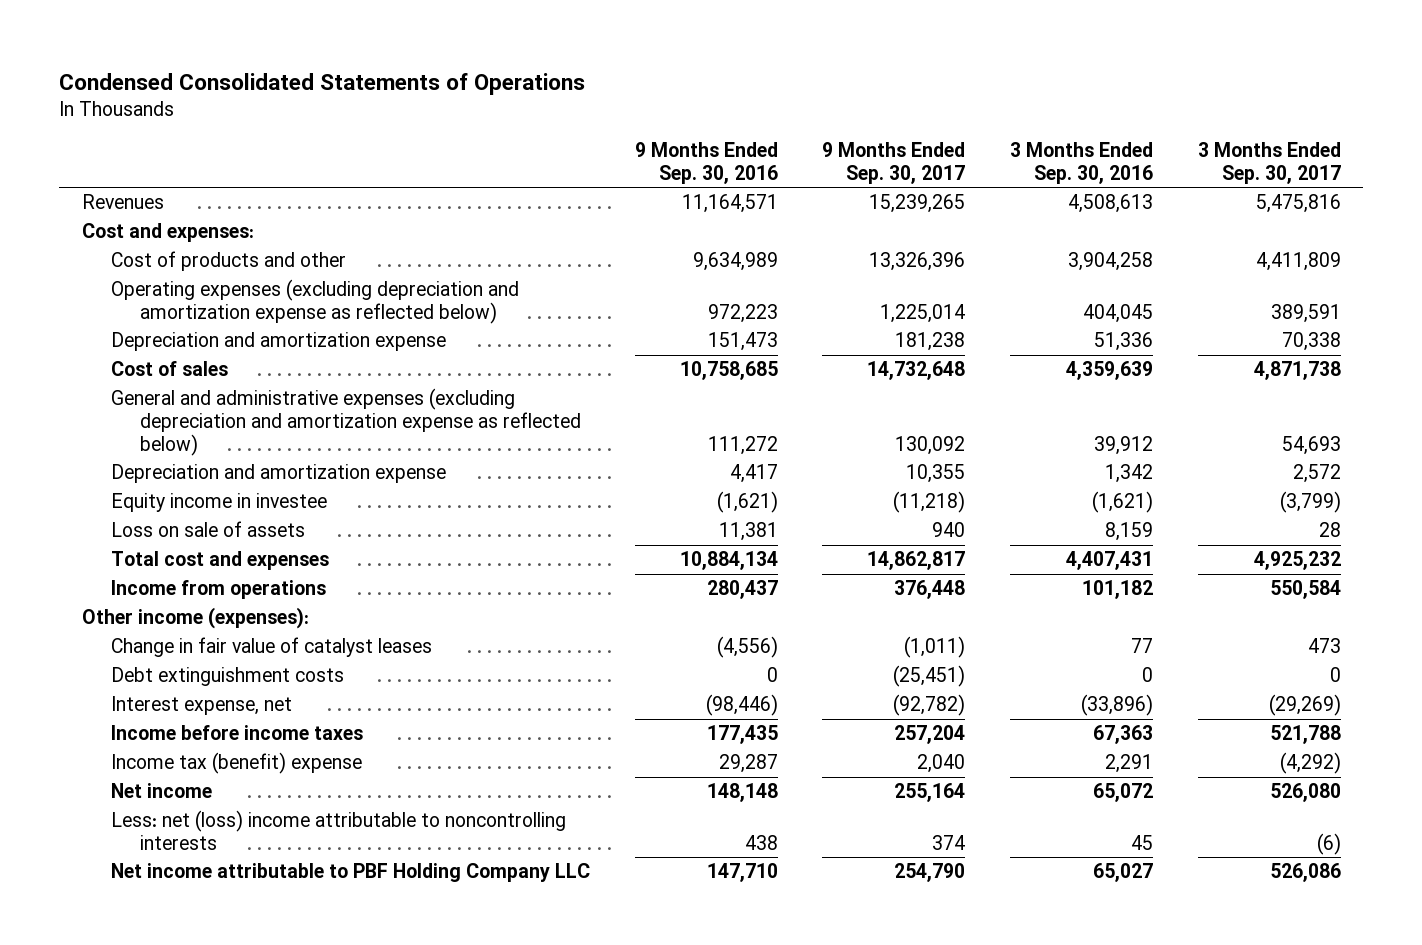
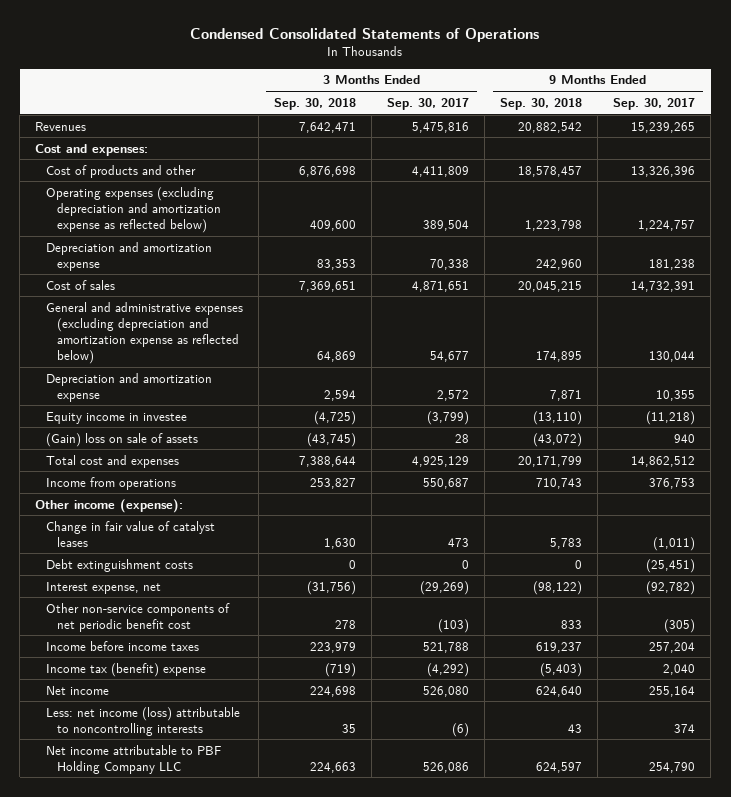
[634,142,778,184] 9 Months Ended Sep. 30, 2016 -> none
[1009,142,1153,184] 3 Months Ended Sep. 30, 2016 -> none
none -> [274,97,357,110] Sep. 30, 2018
none -> [500,97,583,110] Sep. 30, 2018
[880,303,966,323] 1,225,014 -> [638,219,696,231] 1,224,757
[1270,303,1341,323] 389,591 -> [423,219,470,231] 389,504
[867,361,966,381] 14,732,648 -> [631,280,696,292] 14,732,391
[1253,361,1341,381] 4,871,738 -> [412,280,470,292] 4,871,651
[895,435,966,455] 130,092 -> [649,351,696,363] 130,044
[1281,435,1341,455] 54,693 -> [430,351,470,363] 54,677
[110,521,305,538] Loss on sale of assets -> [46,432,199,447] (Gain) loss on sale of assets
[867,551,966,571] 14,862,817 -> [631,455,696,467] 14,862,512
[1253,551,1341,571] 4,925,232 -> [412,455,470,467] 4,925,129
[894,580,966,600] 376,448 -> [649,477,696,489] 376,753
[1269,580,1341,600] 550,584 -> [423,477,470,489] 550,687
[81,607,309,630] Other income (expenses): -> [35,498,184,513] Other income (expense):
none -> [46,602,231,632] Other non-service components of net periodic benefit cost
[110,810,566,850] Less: net (loss) income attributable to noncontrolling interests -> [46,706,241,736] Less: net income (loss) attributable to noncontrolling interests

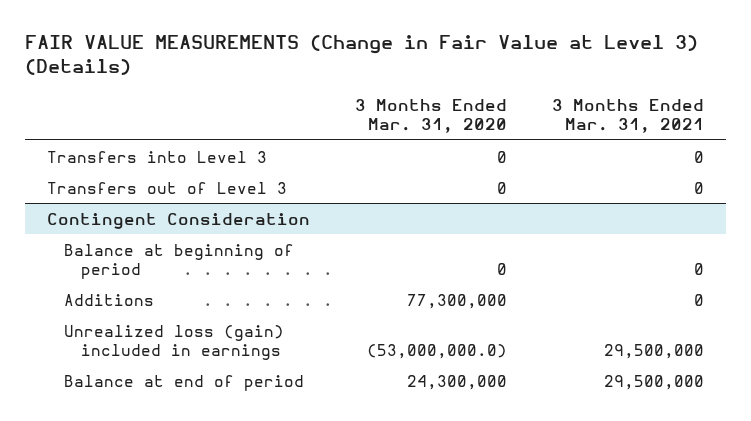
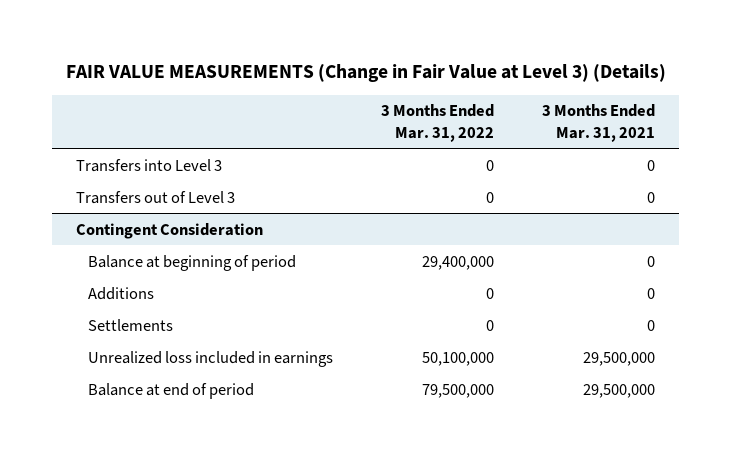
[354,98,507,133] 3 Months Ended Mar. 31, 2020 -> none
none -> [381,104,495,142] 3 Months Ended Mar. 31, 2022
none -> [88,318,174,331] Settlements
[64,324,285,360] Unrealized loss (gain) included in earnings -> [88,350,334,367] Unrealized loss included in earnings

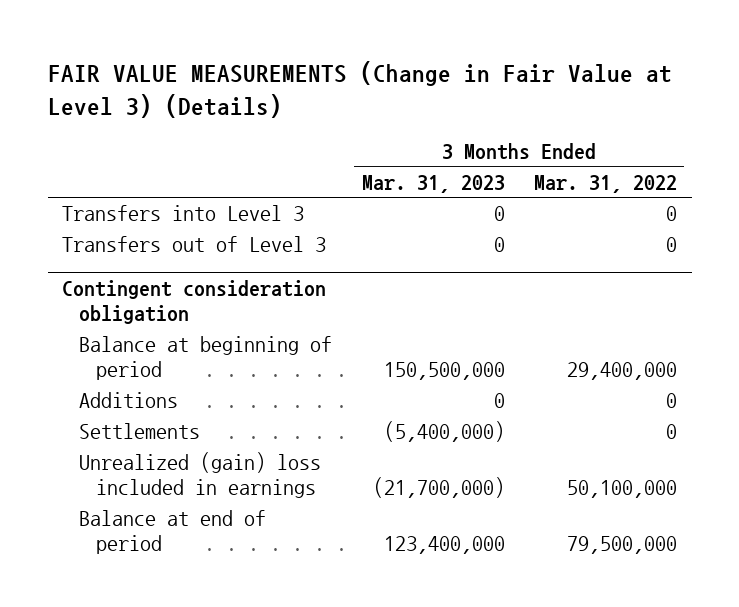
[542,104,656,142] 3 Months Ended Mar. 31, 2021 -> none
none -> [361,174,505,193] Mar. 31, 2023
[75,222,263,239] Contingent Consideration -> [62,279,327,324] Contingent consideration obligation
[88,350,334,367] Unrealized loss included in earnings -> [79,452,322,499] Unrealized (gain) loss included in earnings

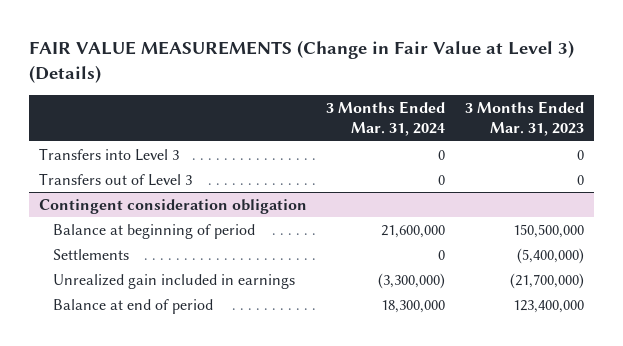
[533,174,677,193] Mar. 31, 2022 -> none
none -> [326,100,446,137] 3 Months Ended Mar. 31, 2024
[79,392,179,409] Additions -> none
[79,452,322,499] Unrealized (gain) loss included in earnings -> [53,273,296,289] Unrealized gain included in earnings

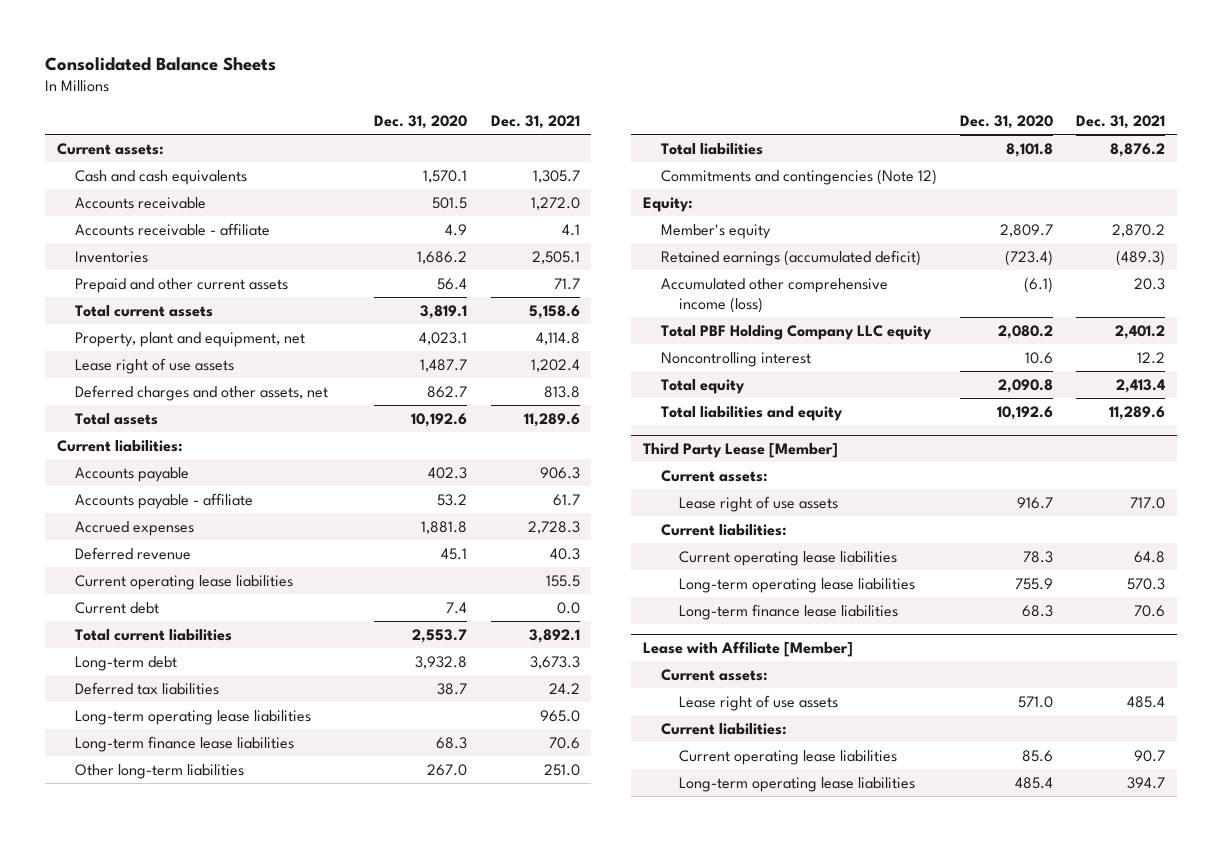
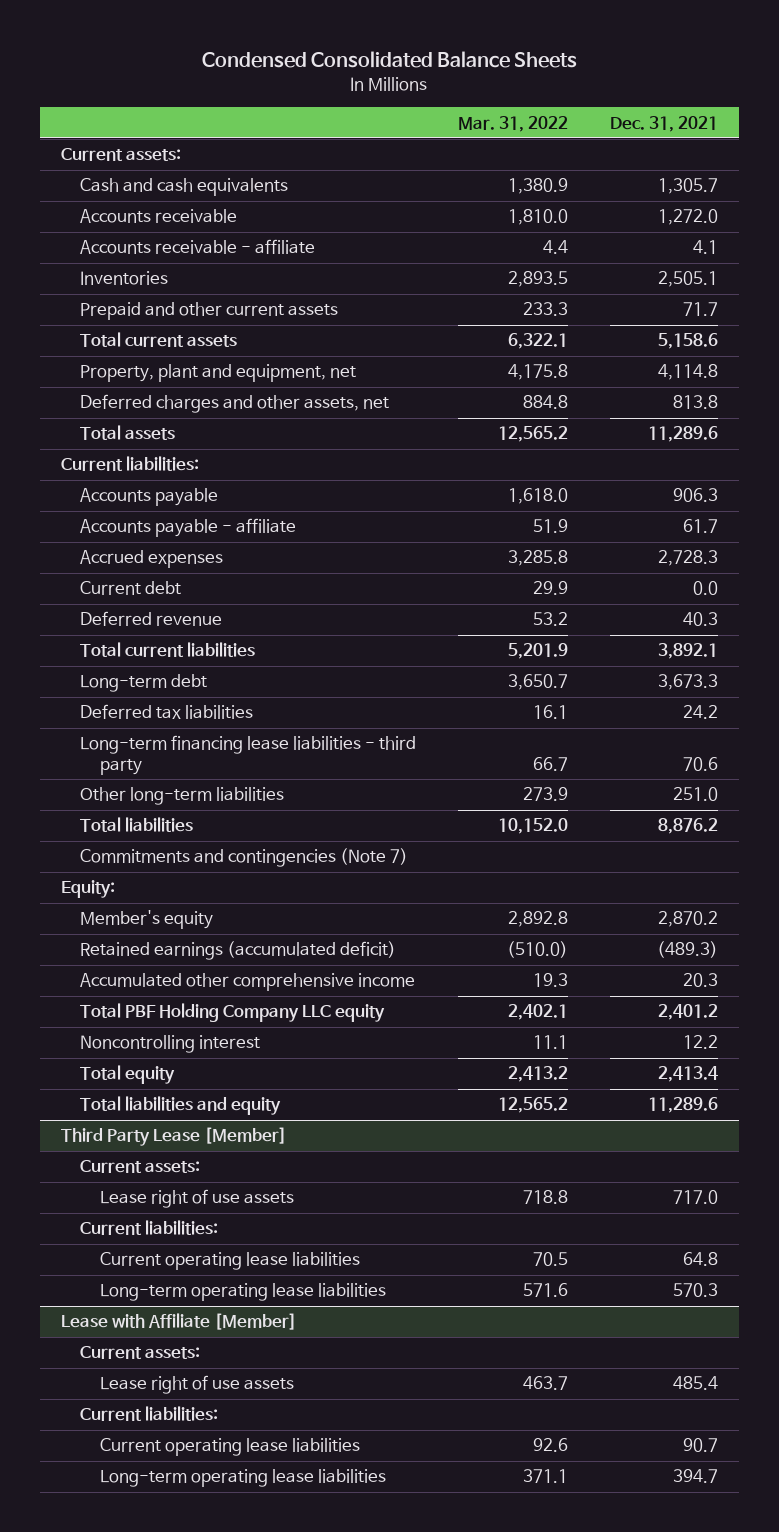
[44,56,276,71] Consolidated Balance Sheets -> [202,50,578,68] Condensed Consolidated Balance Sheets
[374,114,468,129] Dec. 31, 2020 -> none
none -> [458,115,569,132] Mar. 31, 2022
[74,357,234,374] Lease right of use assets -> none
[74,574,293,590] Current operating lease liabilities -> none
[74,546,191,560] Deferred revenue -> [80,611,223,627] Deferred revenue
[74,709,311,725] Long-term operating lease liabilities -> none
[74,735,294,752] Long-term finance lease liabilities -> [80,735,417,776] Long-term financing lease liabilities - third party
[660,168,937,185] Commitments and contingencies (Note 12) -> [80,848,409,868] Commitments and contingencies (Note 7)
[660,277,888,313] Accumulated other comprehensive income (loss) -> [80,973,416,992] Accumulated other comprehensive income
[678,603,898,620] Long-term finance lease liabilities -> none

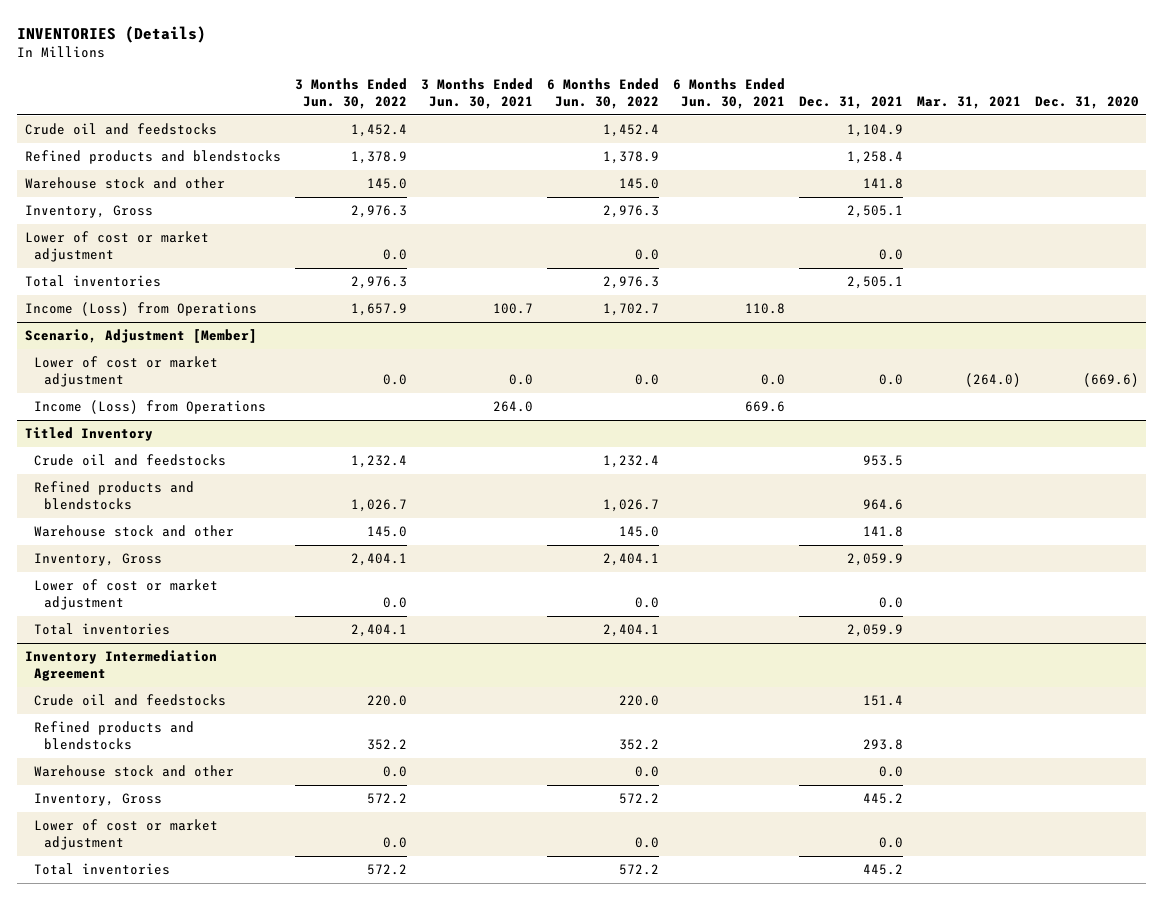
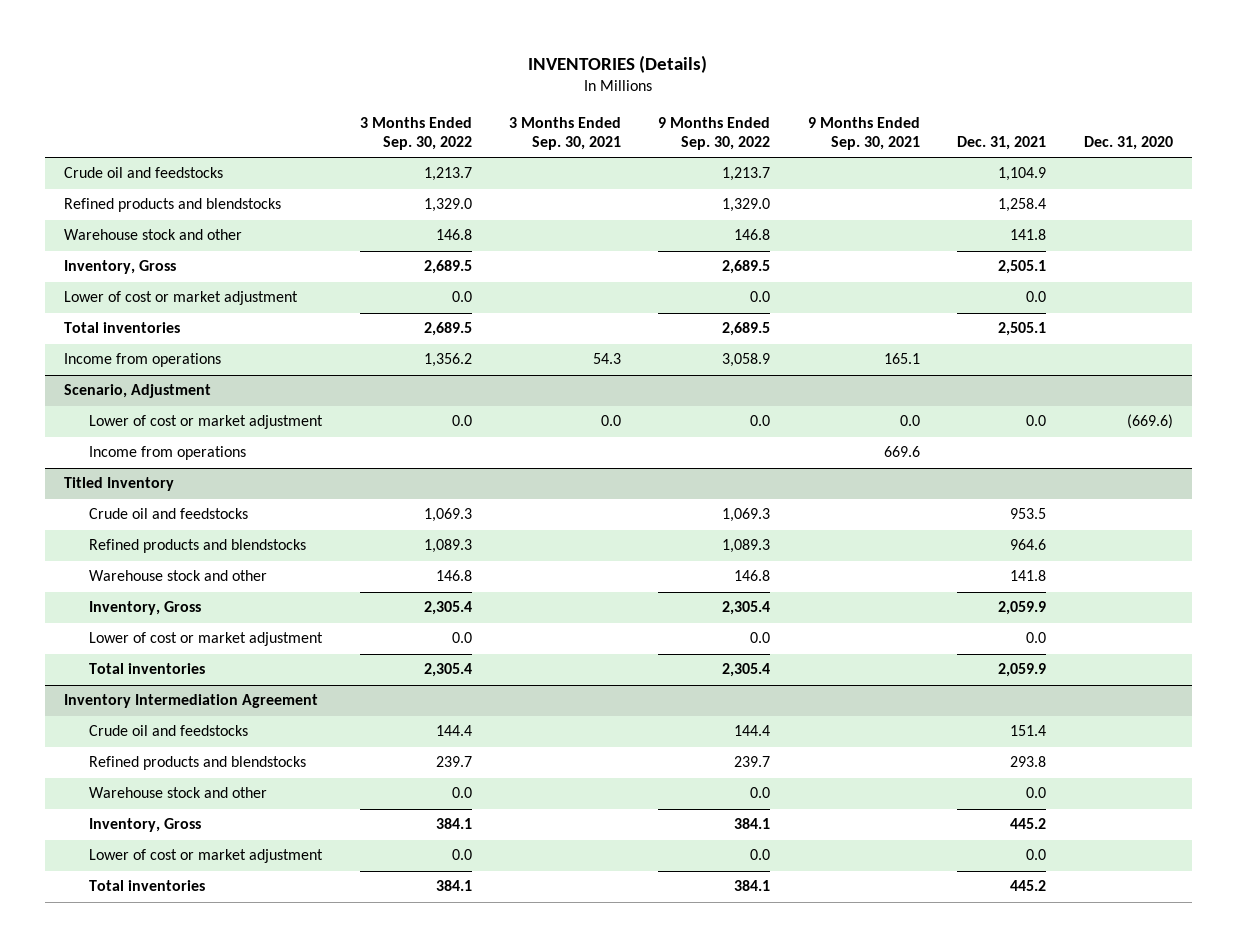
[294,77,407,109] 3 Months Ended Jun. 30, 2022 -> none
[420,77,533,109] 3 Months Ended Jun. 30, 2021 -> none
[546,77,659,109] 6 Months Ended Jun. 30, 2022 -> none
[672,77,785,109] 6 Months Ended Jun. 30, 2021 -> none
[917,95,1022,109] Mar. 31, 2021 -> none
none -> [359,116,472,151] 3 Months Ended Sep. 30, 2022
none -> [508,116,621,151] 3 Months Ended Sep. 30, 2021
none -> [658,116,771,151] 9 Months Ended Sep. 30, 2022
none -> [807,116,920,151] 9 Months Ended Sep. 30, 2021
[24,302,257,317] Income (Loss) from Operations -> [63,353,221,368] Income from operations
[24,329,257,344] Scenario, Adjustment [Member] -> [63,384,211,399] Scenario, Adjustment
[34,400,267,415] Income (Loss) from Operations -> [89,446,247,461] Income from operations

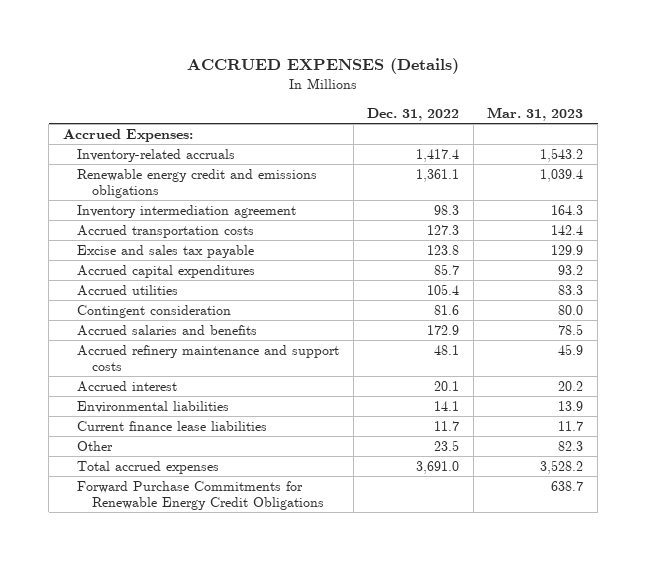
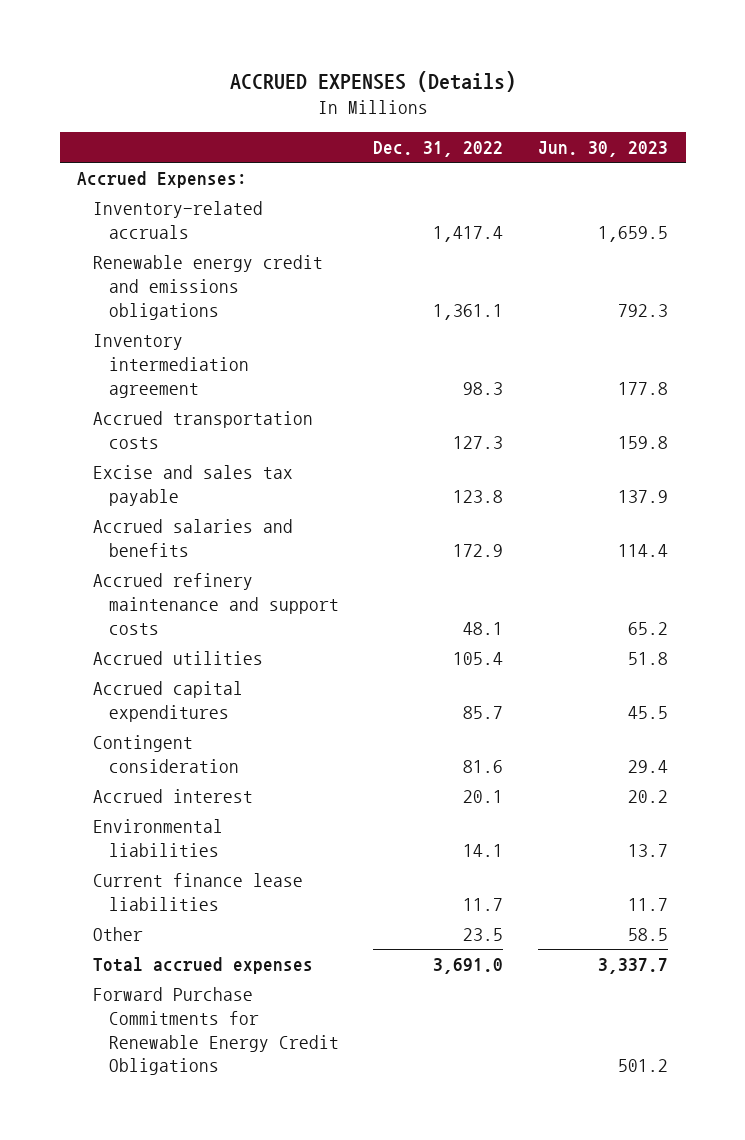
[487,107,584,122] Mar. 31, 2023 -> none
none -> [538,141,669,158] Jun. 30, 2023
[77,284,179,296] Accrued utilities -> [92,651,263,666] Accrued utilities
[77,264,256,278] Accrued capital expenditures -> [92,681,243,722] Accrued capital expenditures
[77,304,232,318] Contingent consideration -> [92,735,239,773] Contingent consideration

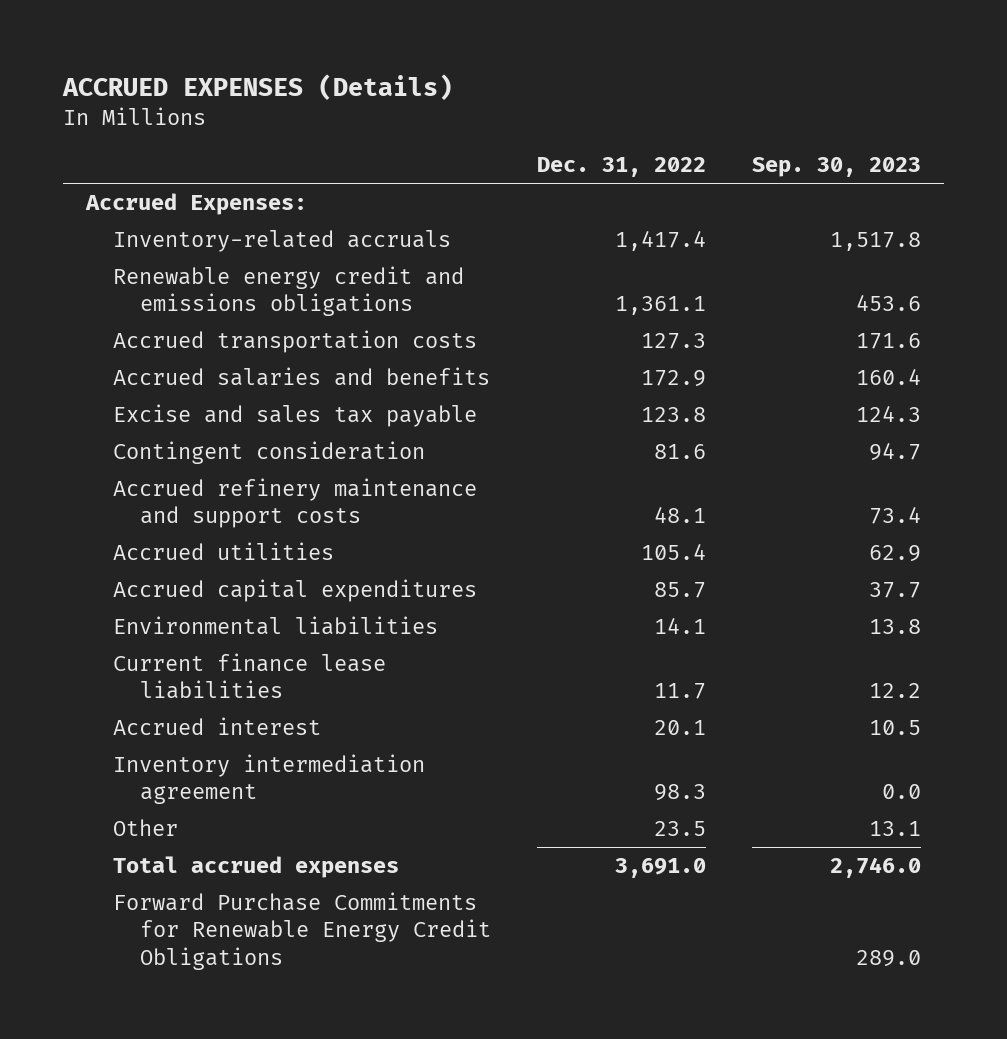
[538,141,669,158] Jun. 30, 2023 -> none
none -> [751,157,921,178] Sep. 30, 2023
[92,465,293,506] Excise and sales tax payable -> [113,403,478,427] Excise and sales tax payable
[92,735,239,773] Contingent consideration -> [113,440,426,464] Contingent consideration
[92,789,253,804] Accrued interest -> [113,716,322,735] Accrued interest
[92,334,249,398] Inventory intermediation agreement -> [113,753,426,805] Inventory intermediation agreement

